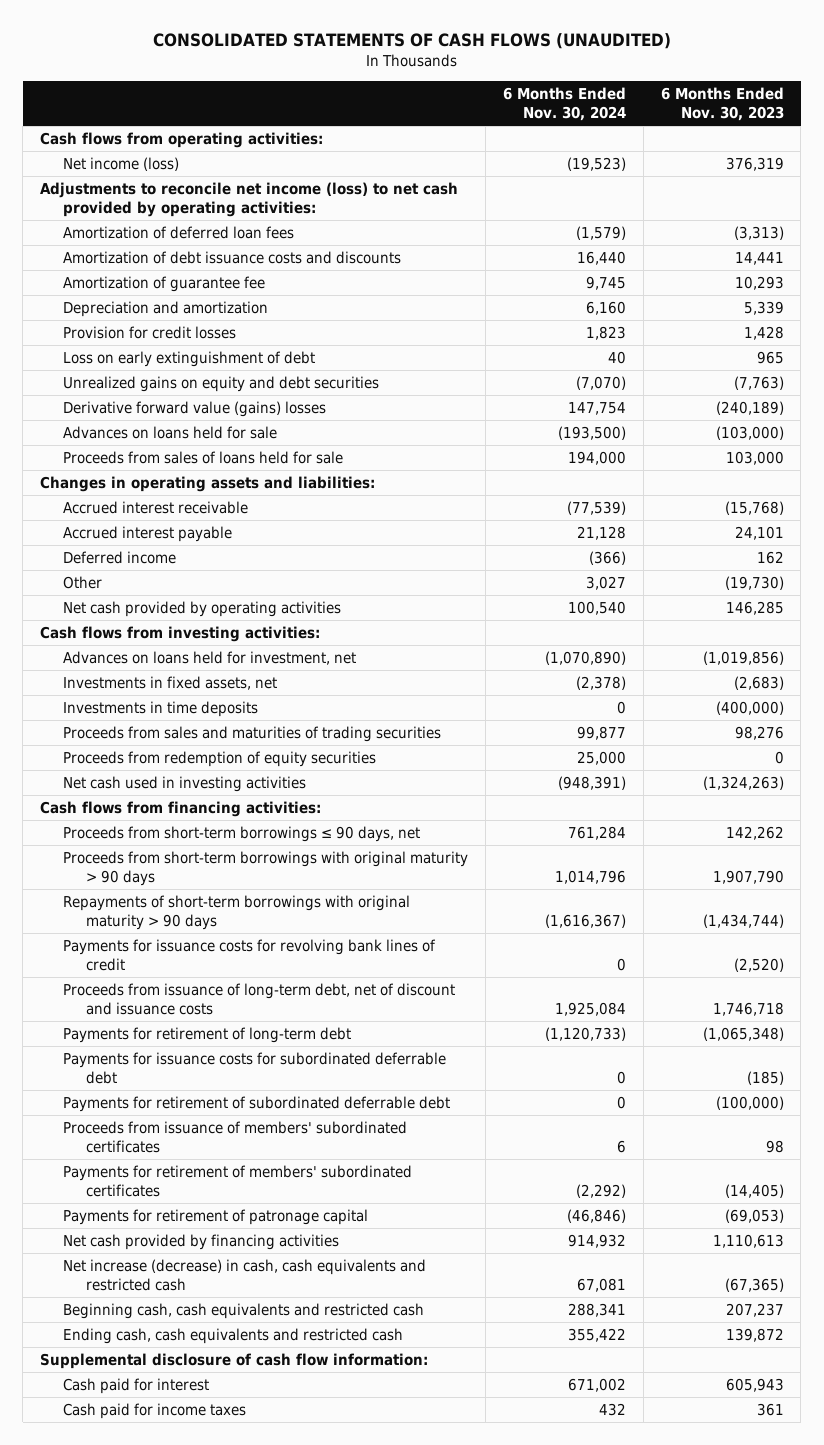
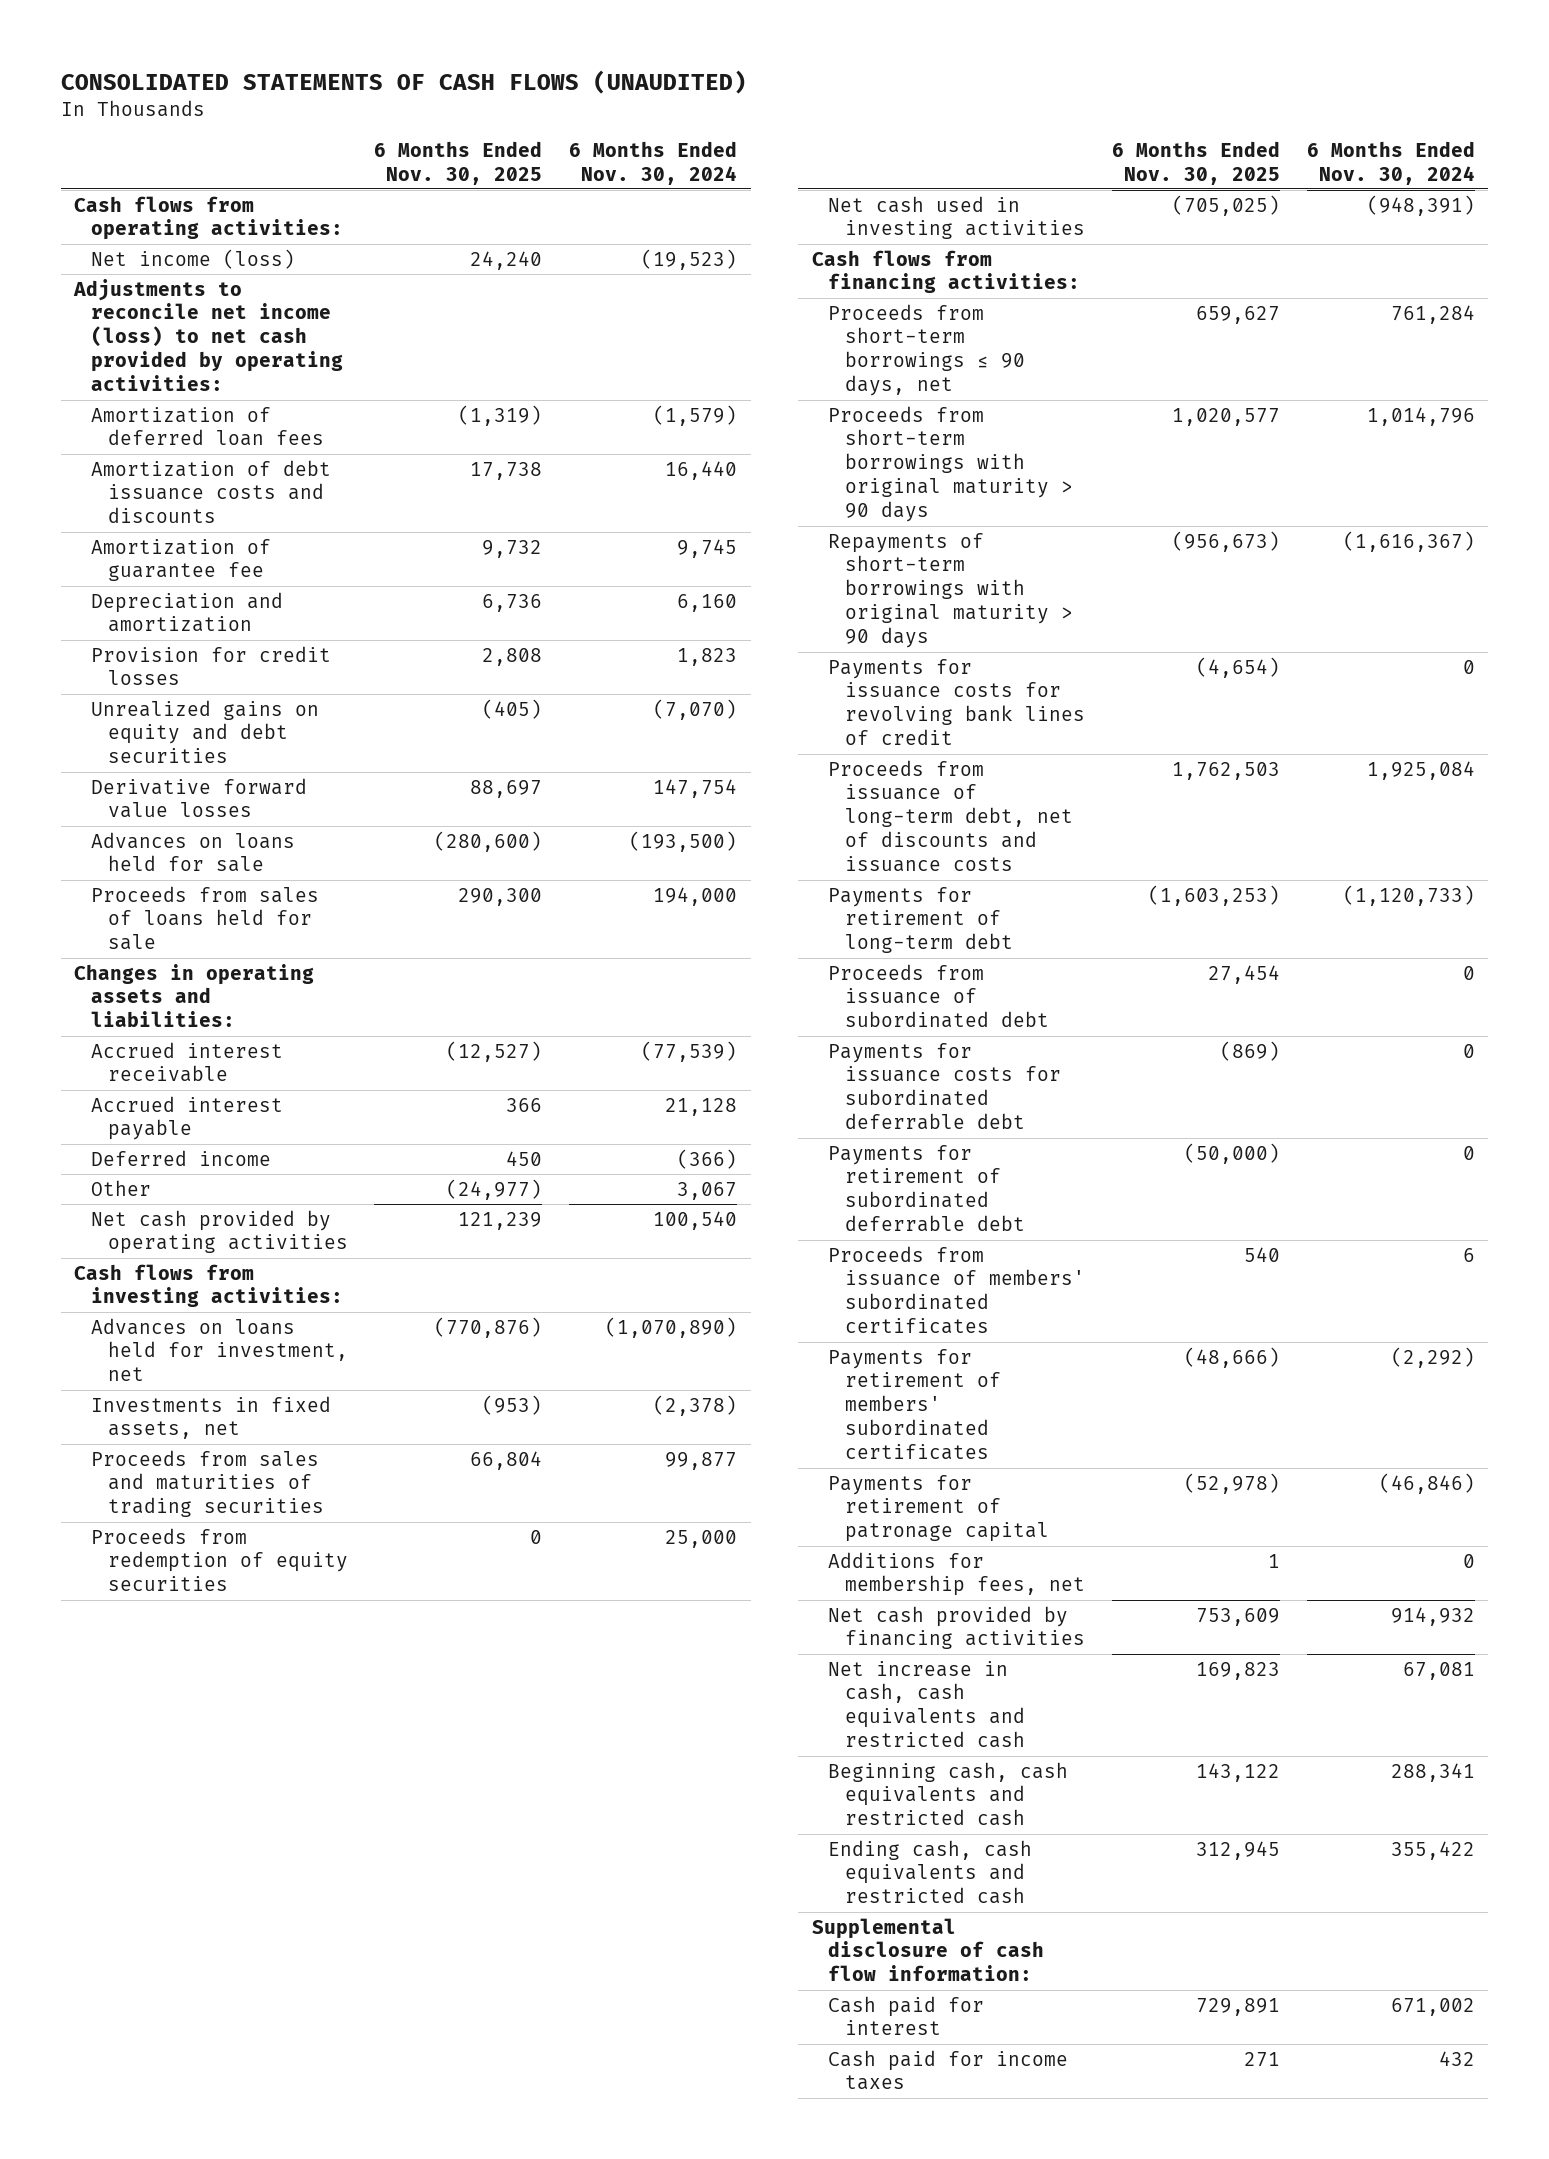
[660,86,784,122] 6 Months Ended Nov. 30, 2023 -> none
none -> [374,140,543,185] 6 Months Ended Nov. 30, 2025
[63,350,316,367] Loss on early extinguishment of debt -> none
[63,400,327,417] Derivative forward value (gains) losses -> [90,777,307,819] Derivative forward value losses
[585,575,626,590] 3,027 -> [677,1181,738,1200] 3,067
[63,700,259,717] Investments in time deposits -> none
[63,982,456,1016] Proceeds from issuance of long-term debt, net of discount and issuance costs -> [828,759,1073,873] Proceeds from issuance of long-term debt, net of discounts and issuance costs
none -> [828,963,1049,1029] Proceeds from issuance of subordinated debt
none -> [828,1551,1085,1597] Additions for membership fees, net
[63,1258,427,1292] Net increase (decrease) in cash, cash equivalents and restricted cash -> [828,1660,1025,1749] Net increase in cash, cash equivalents and restricted cash

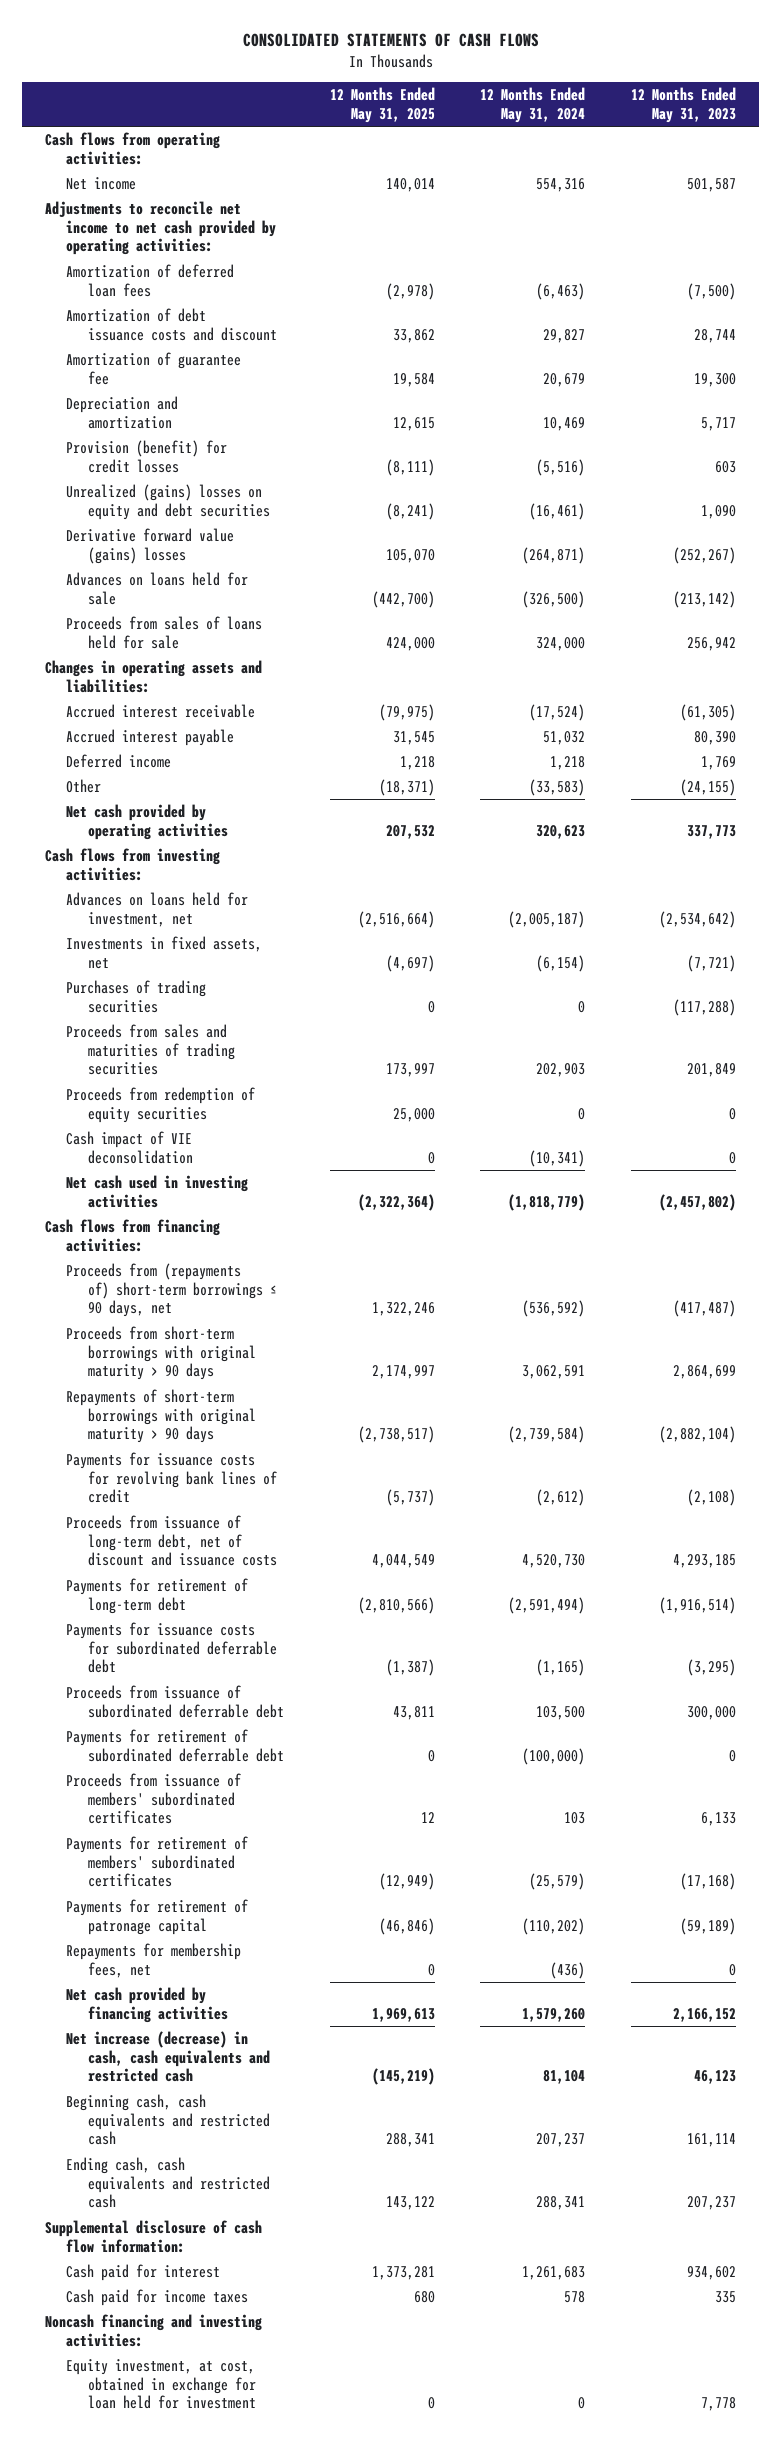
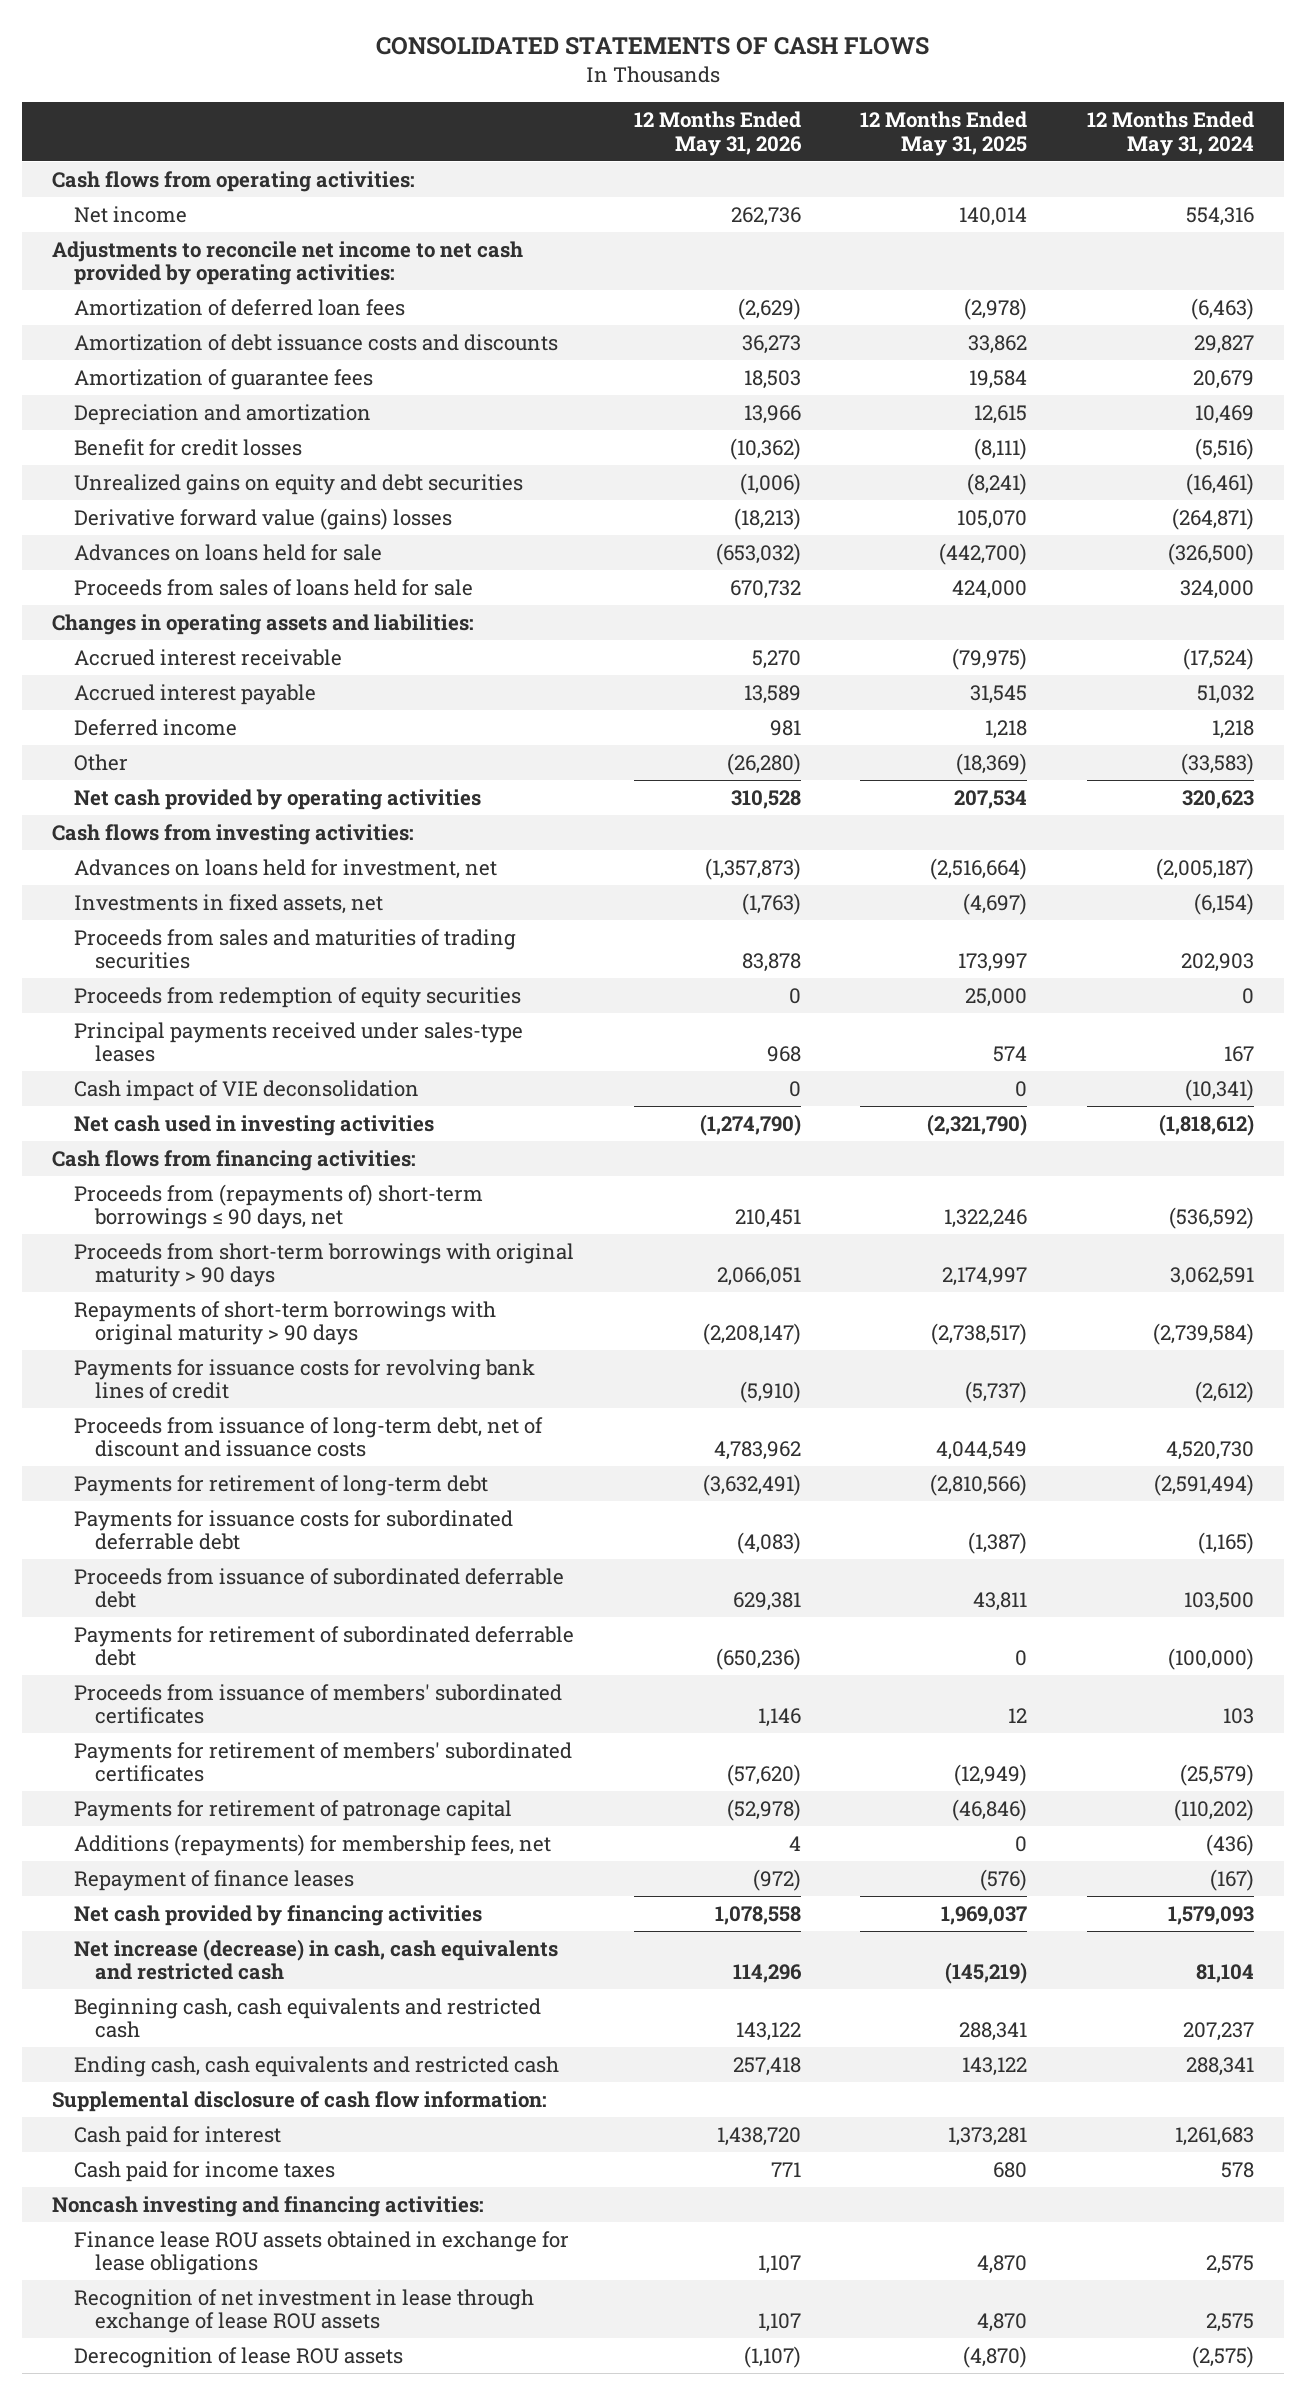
[631,87,737,123] 12 Months Ended May 31, 2023 -> none
none -> [633,111,802,156] 12 Months Ended May 31, 2026
[66,308,277,341] Amortization of debt issuance costs and discount -> [73,333,558,351] Amortization of debt issuance costs and discounts
[66,352,242,385] Amortization of guarantee fee -> [73,368,373,390] Amortization of guarantee fees
[66,440,228,473] Provision (benefit) for credit losses -> [73,438,302,456] Benefit for credit losses
[66,484,270,520] Unrealized (gains) losses on equity and debt securities -> [73,473,523,495] Unrealized gains on equity and debt securities
[378,779,435,797] (18,371) -> [956,752,1028,775] (18,369)
[385,824,435,839] 207,532 -> [954,789,1028,809] 207,534
[66,980,207,1013] Purchases of trading securities -> none
none -> [73,1021,523,1063] Principal payments received under sales-type leases
[357,1193,435,1211] (2,322,364) -> [927,1113,1028,1136] (2,321,790)
[508,1193,586,1211] (1,818,779) -> [1159,1113,1255,1136] (1,818,612)
[66,1943,242,1978] Repayments for membership fees, net -> [73,1833,551,1856] Additions (repayments) for membership fees, net
none -> [73,1869,354,1891] Repayment of finance leases
[371,2007,435,2022] 1,969,613 -> [941,1905,1028,1925] 1,969,037
[522,2007,586,2022] 1,579,260 -> [1168,1905,1255,1925] 1,579,093
[66,2359,256,2410] Equity investment, at cost, obtained in exchange for loan held for investment -> none
[44,2314,262,2347] Noncash financing and investing activities: -> [52,2195,485,2217] Noncash investing and financing activities:
none -> [73,2230,569,2276] Finance lease ROU assets obtained in exchange for lease obligations
none -> [73,2288,534,2334] Recognition of net investment in lease through exchange of lease ROU assets
none -> [73,2346,403,2368] Derecognition of lease ROU assets

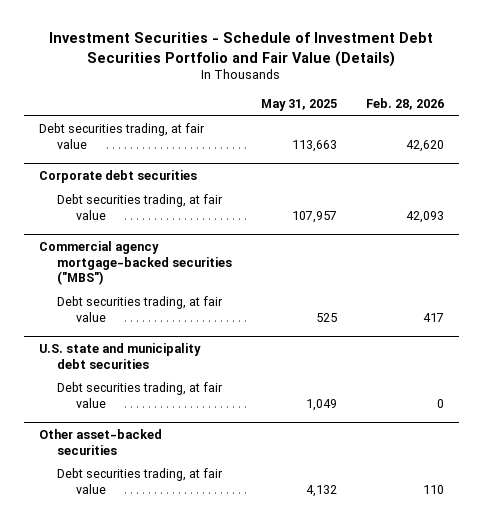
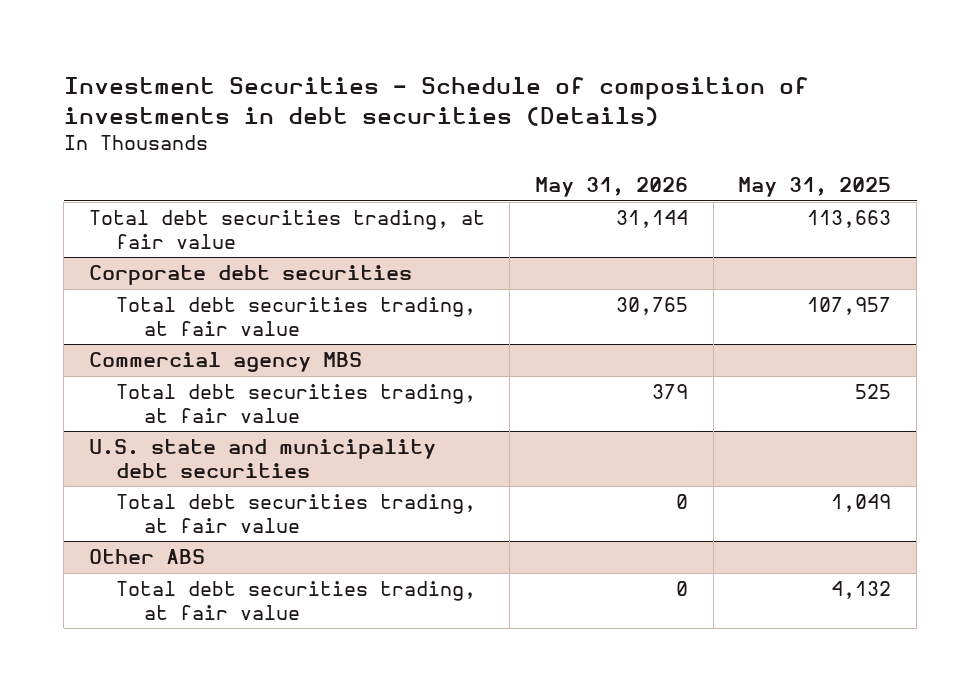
[49,32,434,67] Investment Securities - Schedule of Investment Debt Securities Portfolio and Fair Value (Details) -> [63,76,809,126] Investment Securities - Schedule of composition of investments in debt securities (Details)
[366,98,445,111] Feb. 28, 2026 -> none
none -> [535,177,689,198] May 31, 2026
[38,123,205,149] Debt securities trading, at fair value -> [88,210,485,249] Total debt securities trading, at fair value
[57,194,224,220] Debt securities trading, at fair value -> [116,297,477,336] Total debt securities trading, at fair value
[38,241,233,286] Commercial agency mortgage-backed securities ("MBS") -> [88,352,362,373] Commercial agency MBS
[57,296,224,322] Debt securities trading, at fair value -> [116,384,477,423] Total debt securities trading, at fair value
[57,382,224,408] Debt securities trading, at fair value -> [116,494,477,533] Total debt securities trading, at fair value
[38,429,162,455] Other asset-backed securities -> [88,549,205,565] Other ABS
[57,468,224,494] Debt securities trading, at fair value -> [116,581,477,620] Total debt securities trading, at fair value

